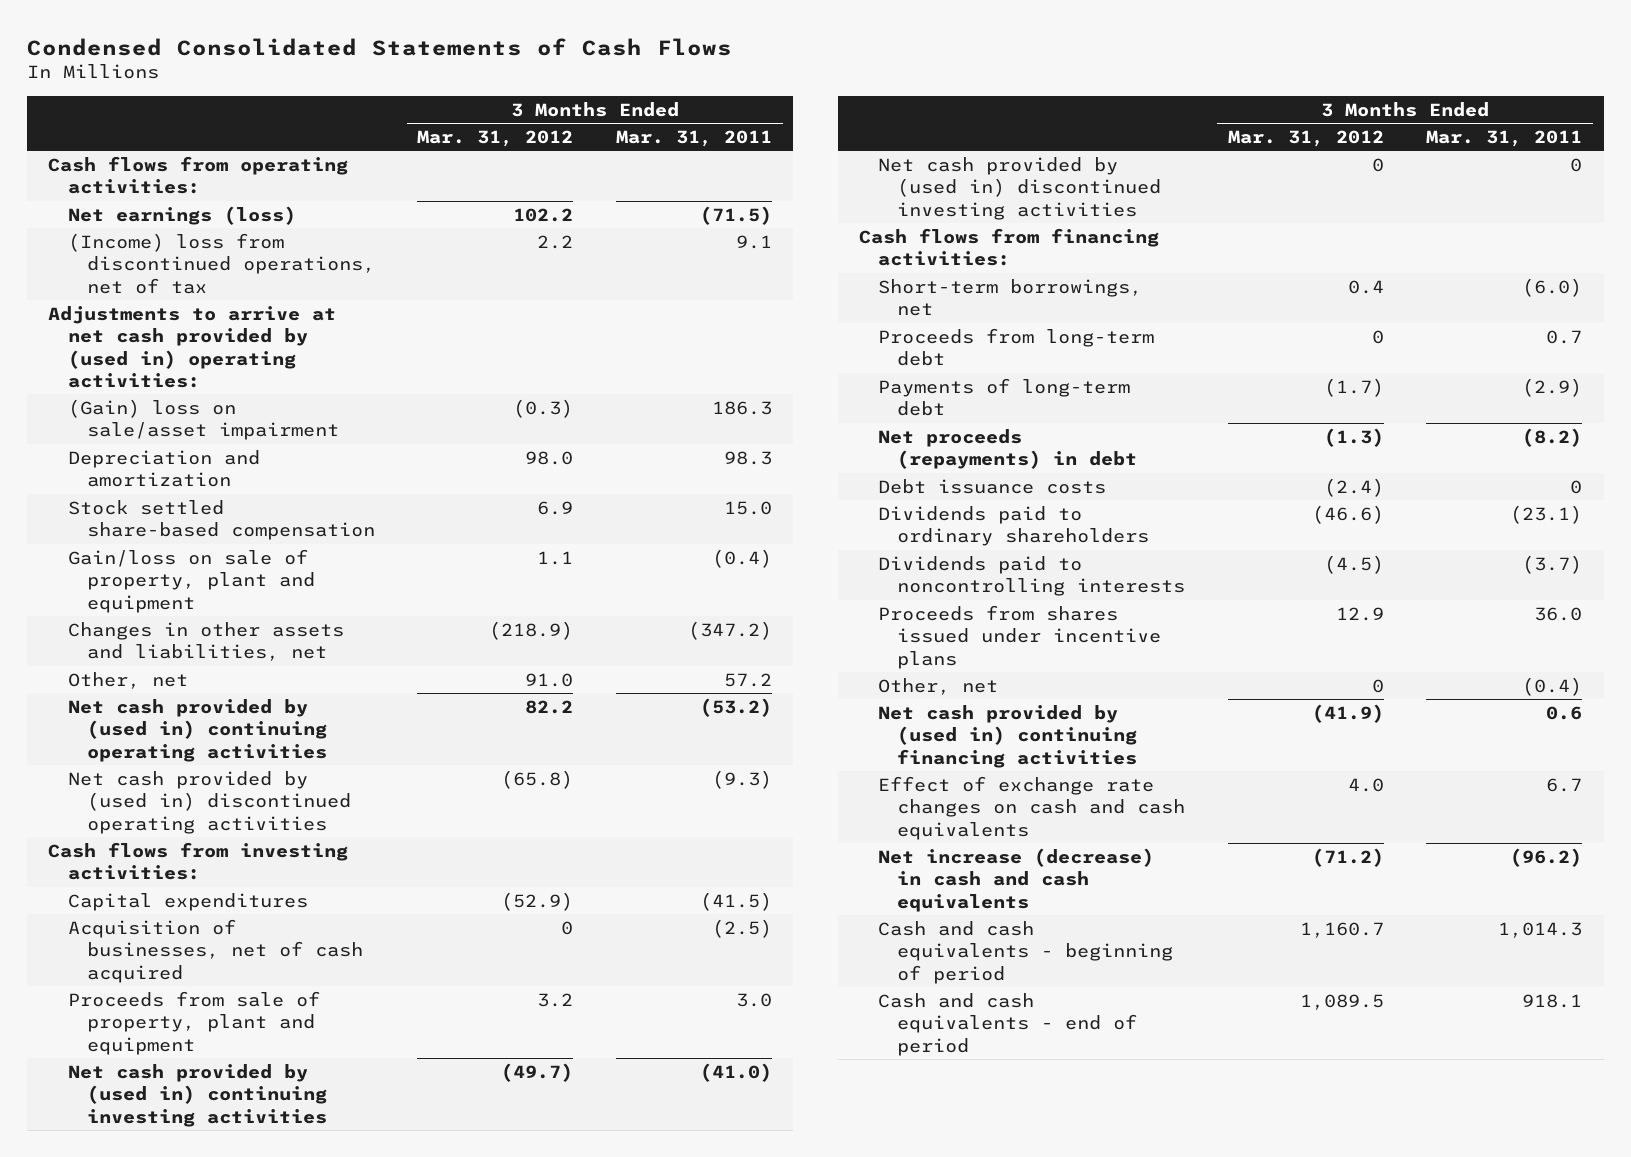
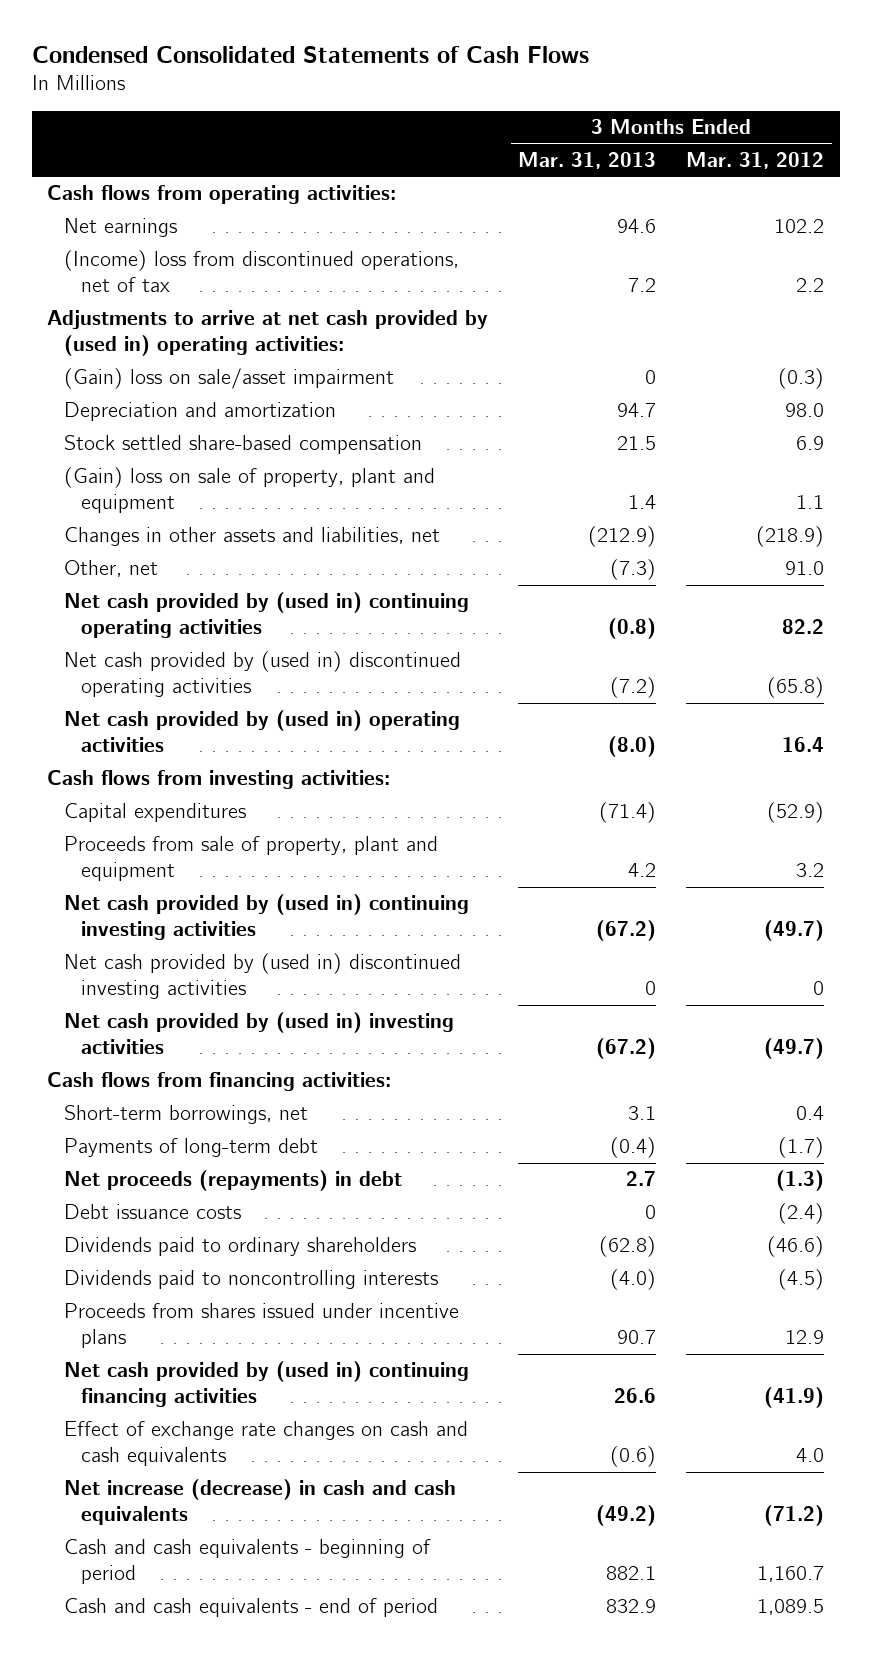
[616,130,773,148] Mar. 31, 2011 -> none
none -> [518,151,657,169] Mar. 31, 2013
[67,205,296,225] Net earnings (loss) -> [63,218,177,238] Net earnings
[67,548,315,613] Gain/loss on sale of property, plant and equipment -> [63,467,435,514] (Gain) loss on sale of property, plant and equipment
none -> [63,710,460,753] Net cash provided by (used in) operating activities
[67,918,363,983] Acquisition of businesses, net of cash acquired -> none
none -> [63,1012,454,1055] Net cash provided by (used in) investing activities
[878,327,1155,367] Proceeds from long-term debt -> none
[878,677,999,695] Other, net -> none

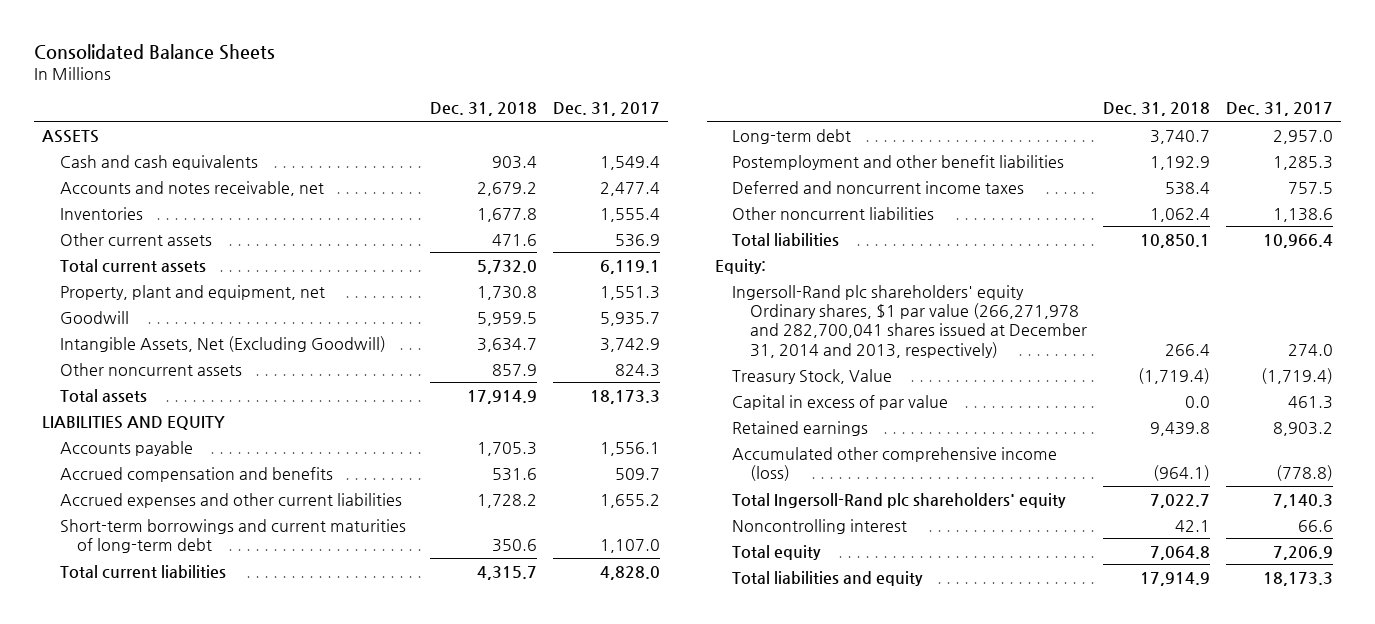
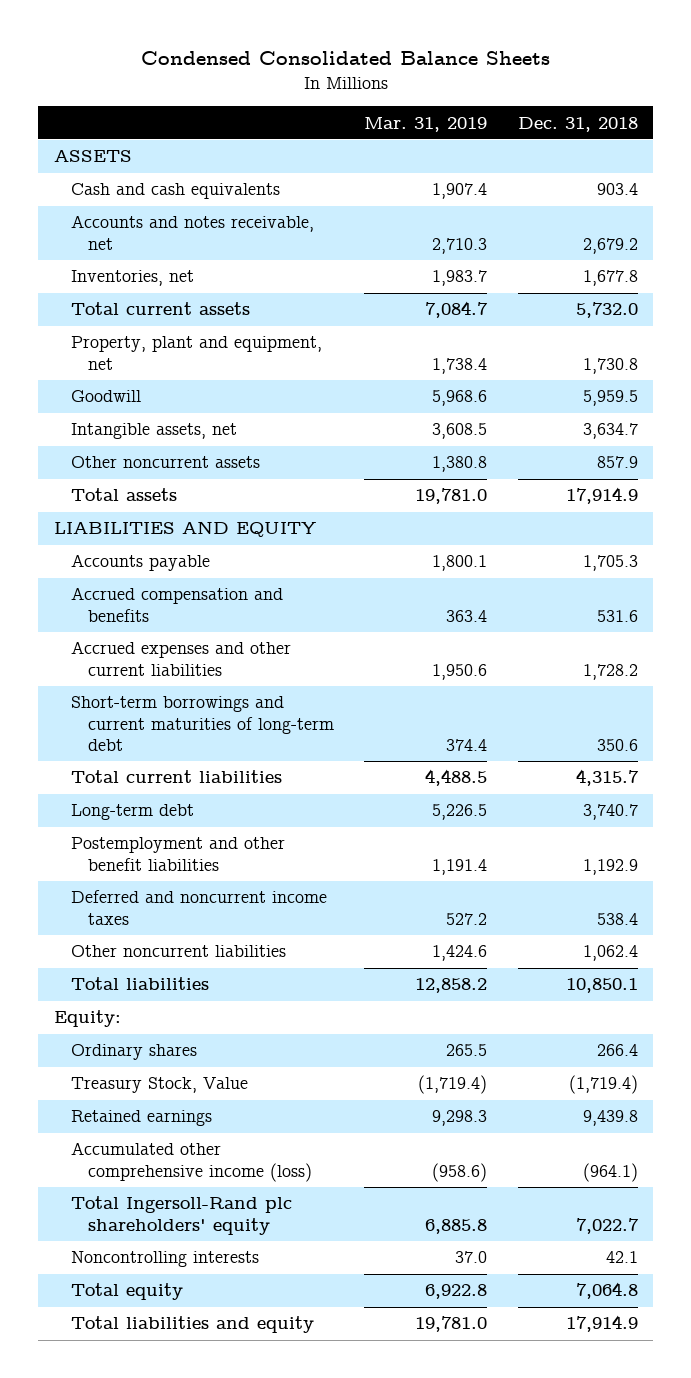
[34,44,276,61] Consolidated Balance Sheets -> [140,51,550,66] Condensed Consolidated Balance Sheets
[553,102,661,117] Dec. 31, 2017 -> none
none -> [364,116,488,132] Mar. 31, 2019
[59,232,212,246] Other current assets -> none
[59,206,143,220] Inventories -> [70,270,194,287] Inventories, net
[59,335,386,352] Intangible Assets, Net (Excluding Goodwill) -> [70,423,237,440] Intangible assets, net
[732,284,1088,358] Ingersoll-Rand plc shareholders' equity Ordinary shares, $1 par value (266,271,978 and 282,700,041 shares issued at December 31, 2014 and 2013, respectively) -> [70,1044,197,1061] Ordinary shares
[732,394,949,410] Capital in excess of par value -> none
[732,518,908,534] Noncontrolling interest -> [70,1251,259,1268] Noncontrolling interests

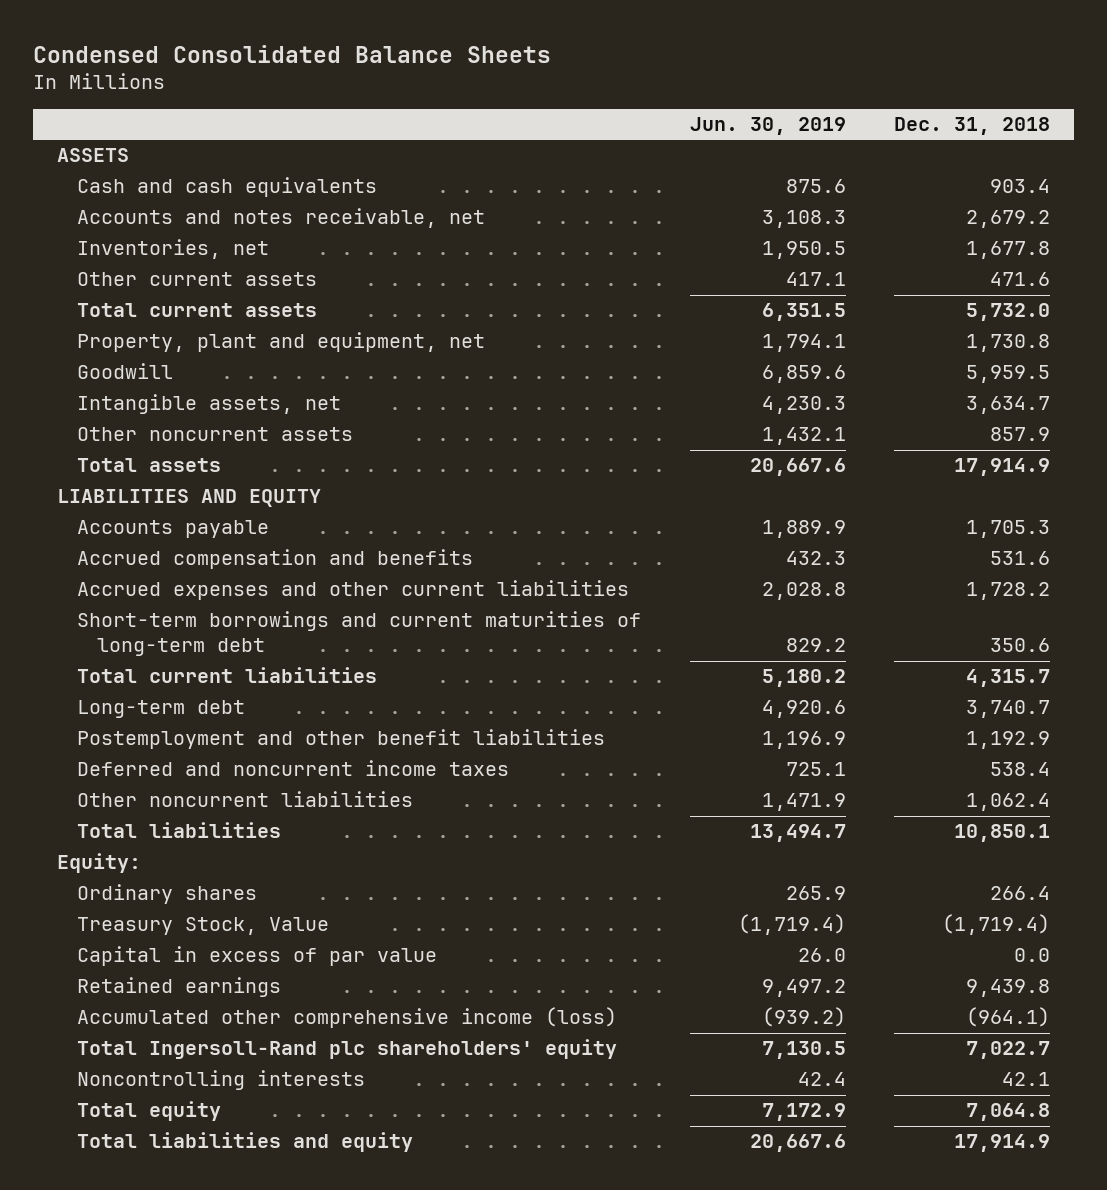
[364,116,488,132] Mar. 31, 2019 -> none
none -> [689,117,846,136] Jun. 30, 2019
none -> [76,272,317,287] Other current assets
none -> [76,946,437,967] Capital in excess of par value

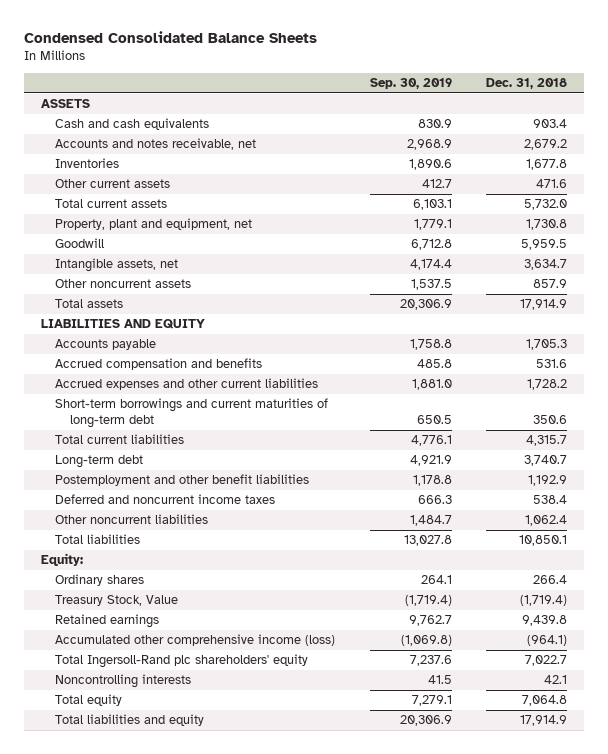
[689,117,846,136] Jun. 30, 2019 -> none
none -> [369,77,452,89] Sep. 30, 2019
[76,239,269,260] Inventories, net -> [55,158,120,169] Inventories
[76,946,437,967] Capital in excess of par value -> none

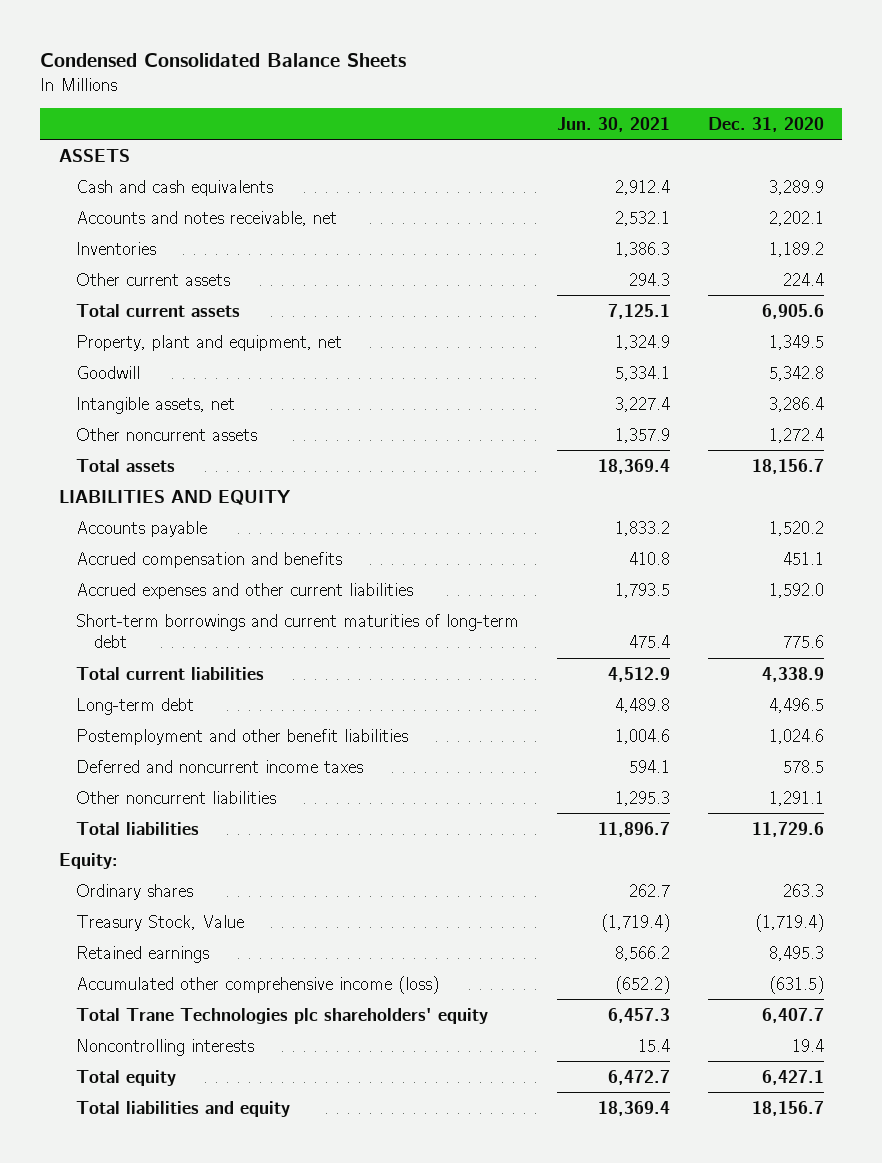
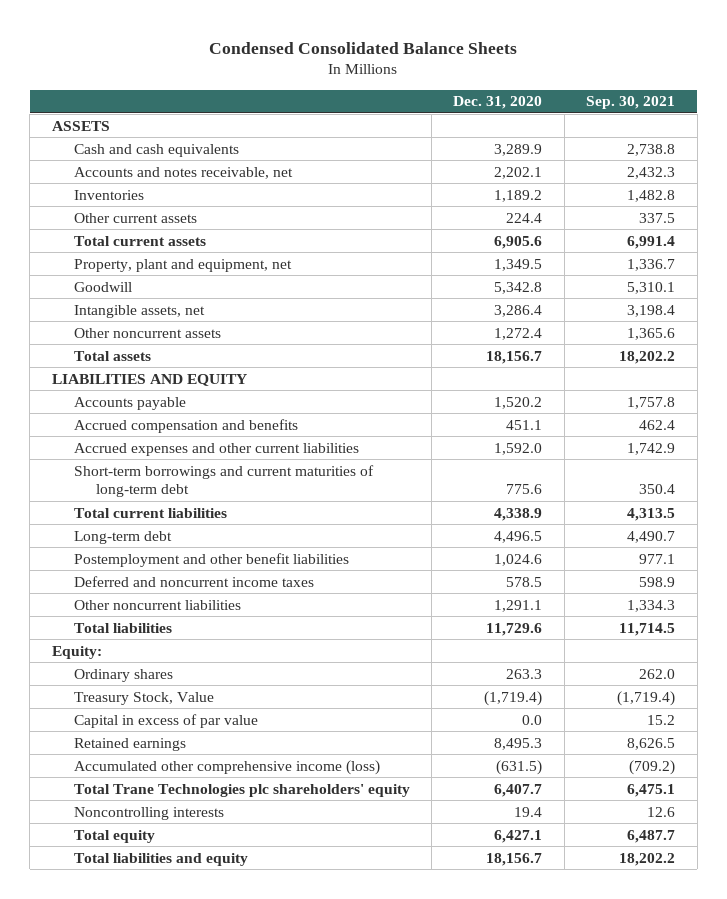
[556,116,670,132] Jun. 30, 2021 -> none
none -> [586,96,676,110] Sep. 30, 2021
none -> [73,713,258,728] Capital in excess of par value

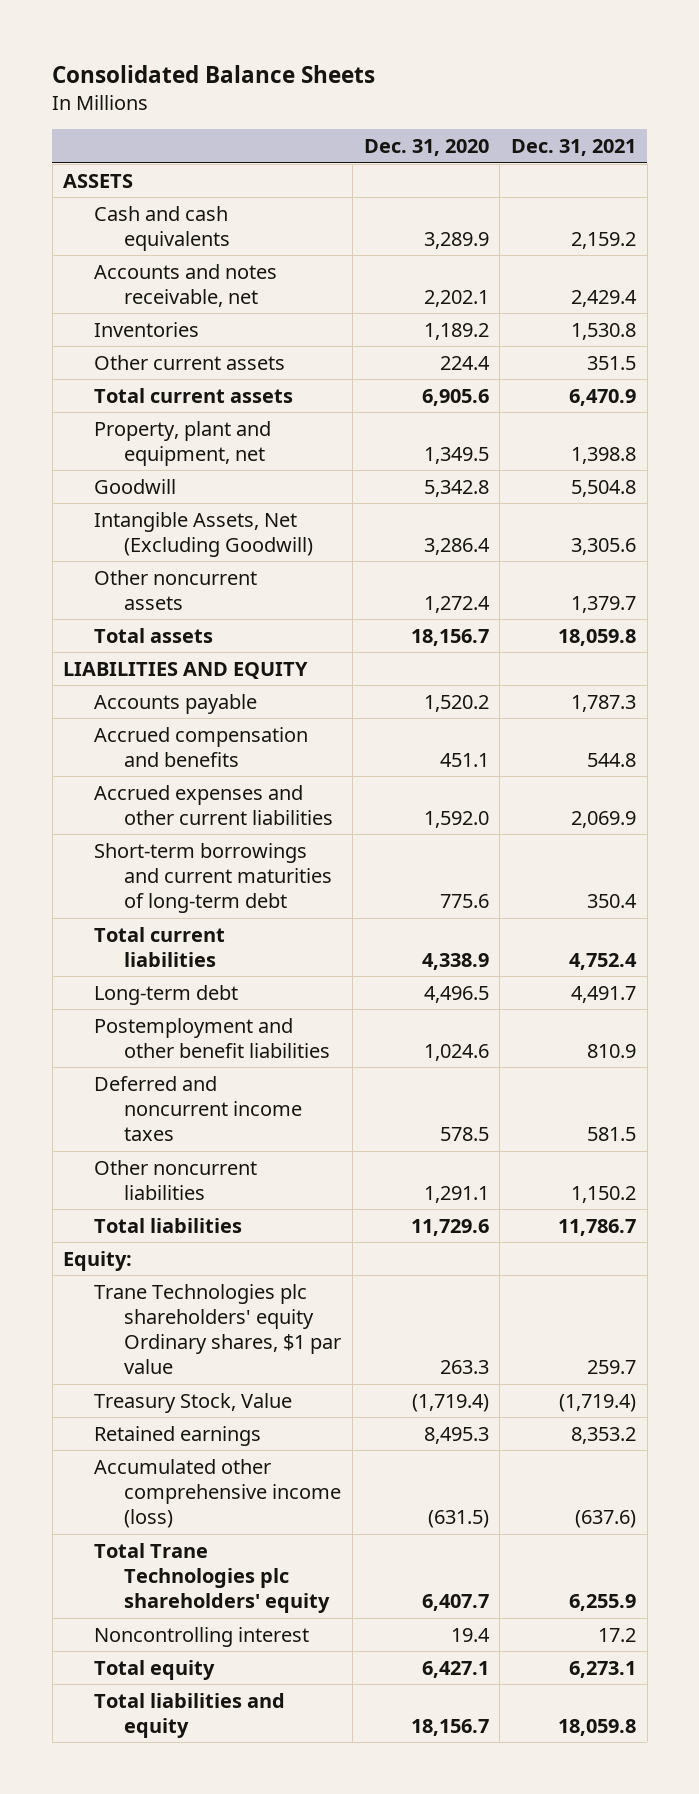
[209,41,518,54] Condensed Consolidated Balance Sheets -> [52,64,376,83] Consolidated Balance Sheets
[586,96,676,110] Sep. 30, 2021 -> none
none -> [510,139,636,157] Dec. 31, 2021
[73,304,205,318] Intangible assets, net -> [93,511,314,557] Intangible Assets, Net (Excluding Goodwill)
[73,668,173,682] Ordinary shares -> [93,1283,342,1375] Trane Technologies plc shareholders' equity Ordinary shares, $1 par value
[73,713,258,728] Capital in excess of par value -> none
[73,806,224,820] Noncontrolling interests -> [93,1626,309,1647] Noncontrolling interest

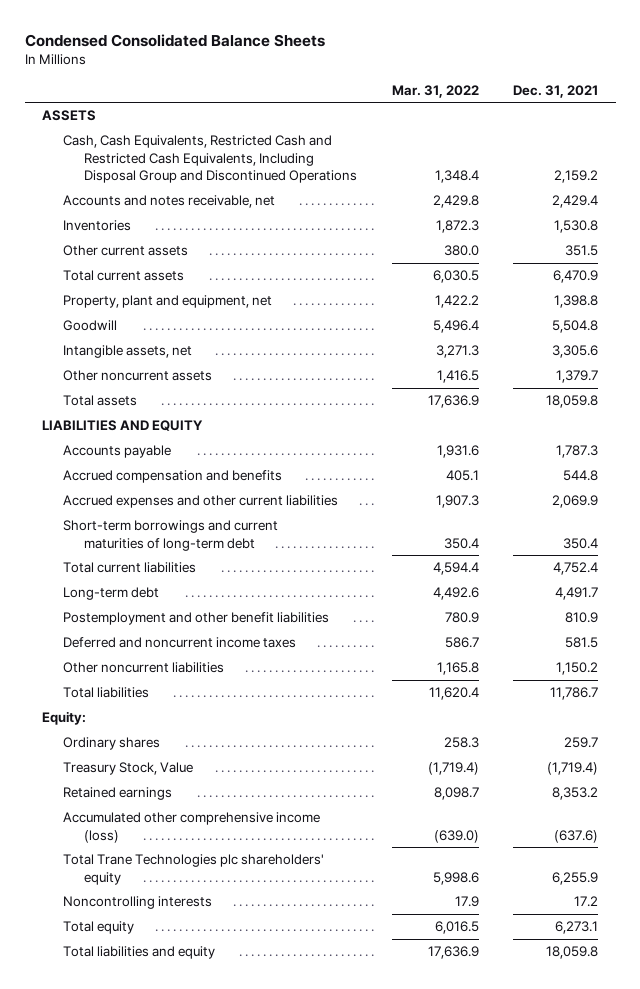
[52,64,376,83] Consolidated Balance Sheets -> [24,33,325,47] Condensed Consolidated Balance Sheets
[363,139,489,157] Dec. 31, 2020 -> none
none -> [391,84,479,98] Mar. 31, 2022
[93,205,231,251] Cash and cash equivalents -> [63,135,357,183] Cash, Cash Equivalents, Restricted Cash and Restricted Cash Equivalents, Including Disposal Group and Discontinued Operations
[93,511,314,557] Intangible Assets, Net (Excluding Goodwill) -> [63,345,193,359] Intangible assets, net
[93,1283,342,1375] Trane Technologies plc shareholders' equity Ordinary shares, $1 par value -> [63,737,161,751] Ordinary shares
[93,1626,309,1647] Noncontrolling interest -> [63,896,213,910] Noncontrolling interests

